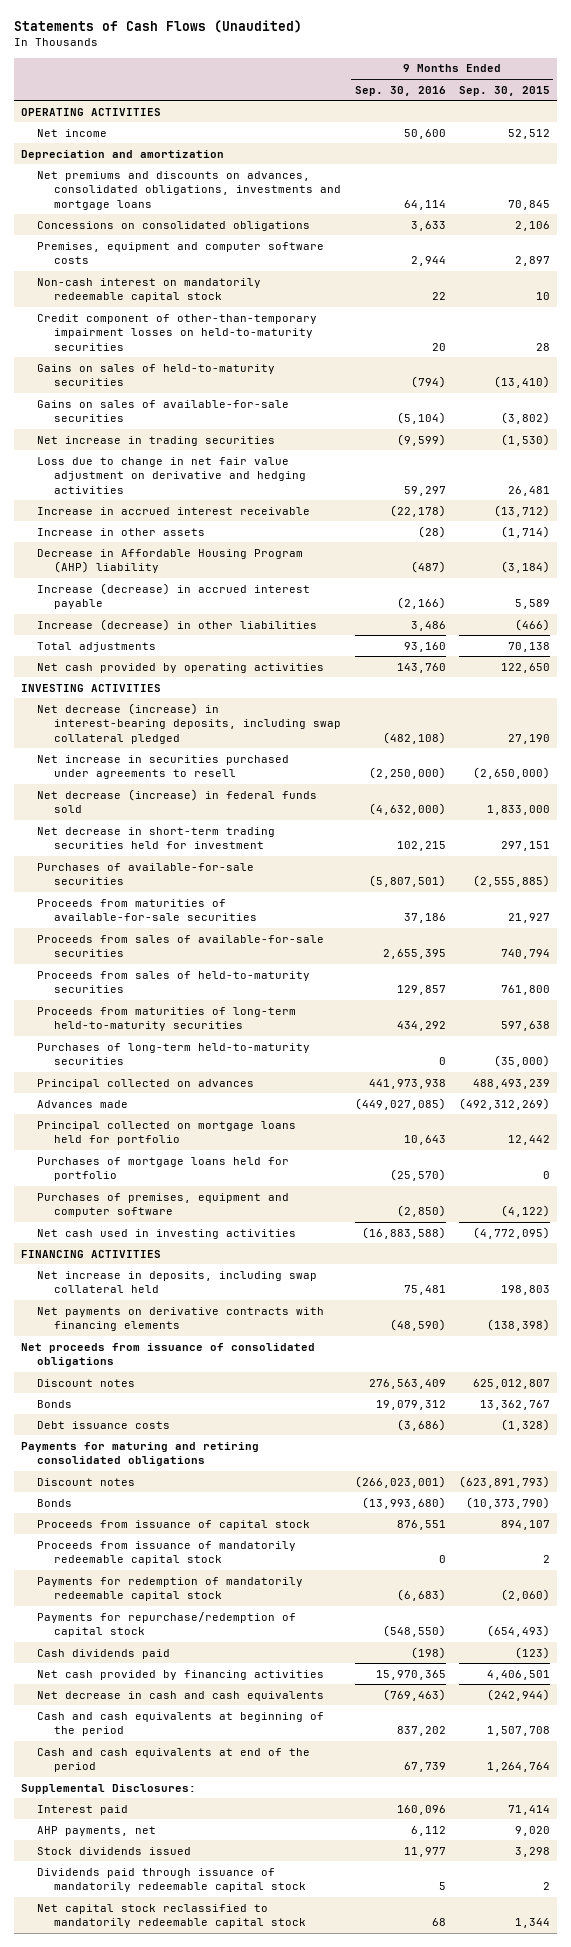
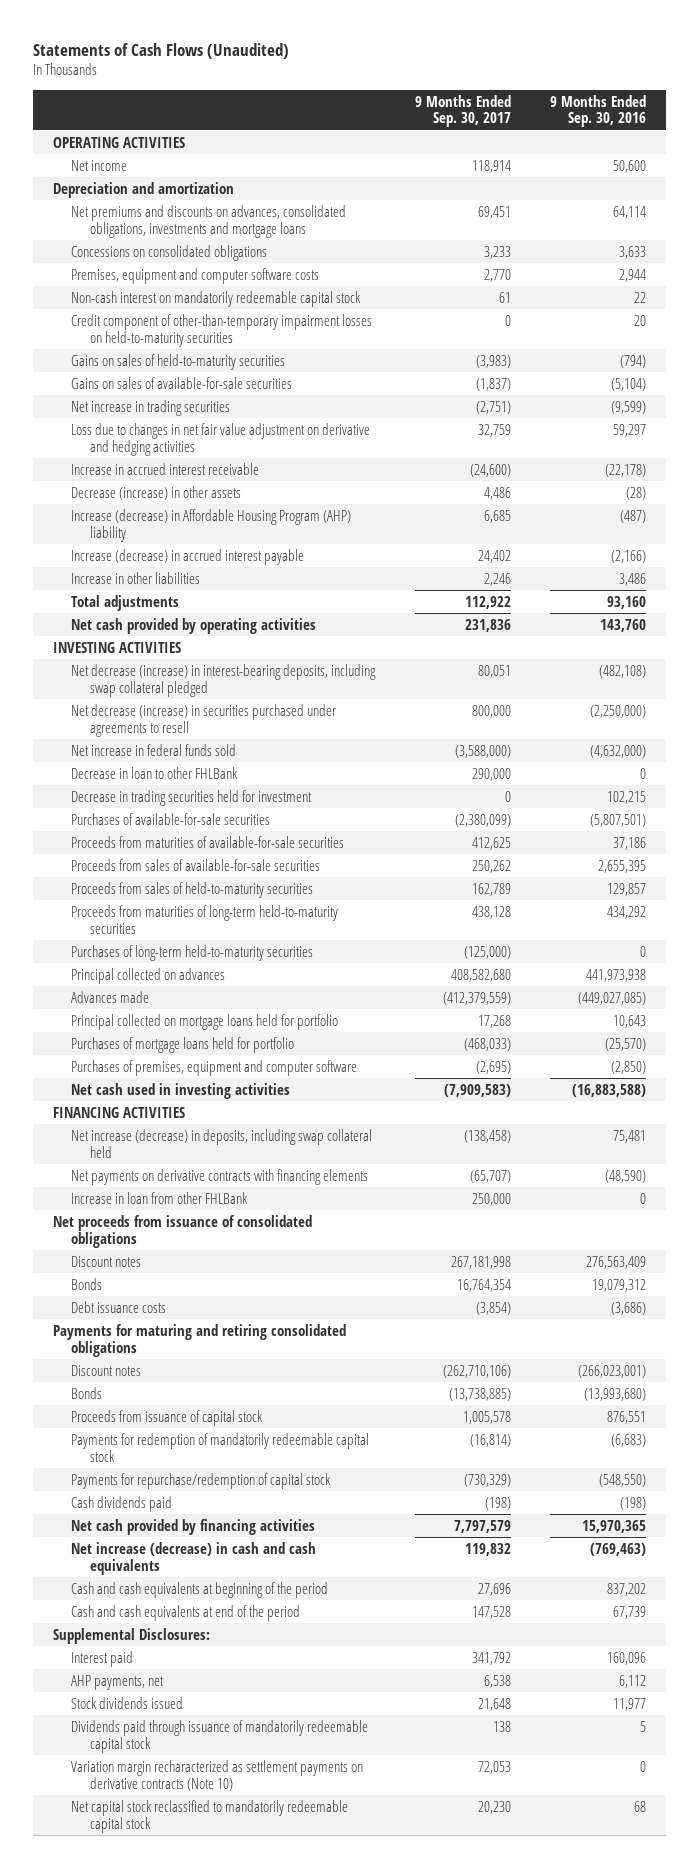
[459,85,551,96] Sep. 30, 2015 -> none
none -> [414,94,511,128] 9 Months Ended Sep. 30, 2017
[37,456,307,494] Loss due to change in net fair value adjustment on derivative and hedging activities -> [71,422,371,456] Loss due to changes in net fair value adjustment on derivative and hedging activities
[37,527,206,536] Increase in other assets -> [71,485,242,500] Decrease (increase) in other assets
[37,548,304,574] Decrease in Affordable Housing Program (AHP) liability -> [71,508,352,542] Increase (decrease) in Affordable Housing Program (AHP) liability
[37,618,318,631] Increase (decrease) in other liabilities -> [71,571,201,584] Increase in other liabilities
[37,754,290,780] Net increase in securities purchased under agreements to resell -> [71,703,337,737] Net decrease (increase) in securities purchased under agreements to resell
[37,788,318,814] Net decrease (increase) in federal funds sold -> [71,743,237,756] Net increase in federal funds sold
none -> [71,766,239,779] Decrease in loan to other FHLBank
[37,826,276,850] Net decrease in short-term trading securities held for investment -> [71,789,313,806] Decrease in trading securities held for investment
[37,1270,318,1294] Net increase in deposits, including swap collateral held -> [71,1128,373,1158] Net increase (decrease) in deposits, including swap collateral held
none -> [71,1191,249,1204] Increase in loan from other FHLBank
[37,1540,297,1566] Proceeds from issuance of mandatorily redeemable capital stock -> none
[37,1690,325,1701] Net decrease in cash and cash equivalents -> [71,1541,317,1575] Net increase (decrease) in cash and cash equivalents
none -> [71,1759,364,1791] Variation margin recharacterized as settlement payments on derivative contracts (Note 10)

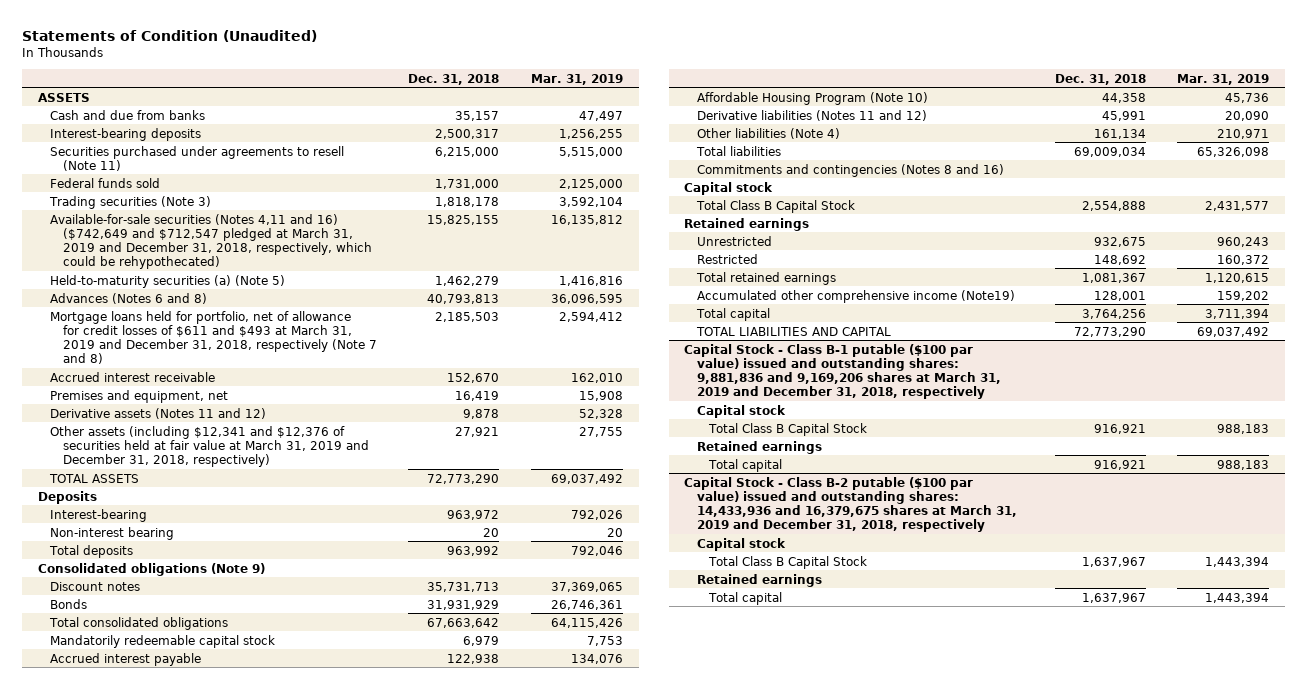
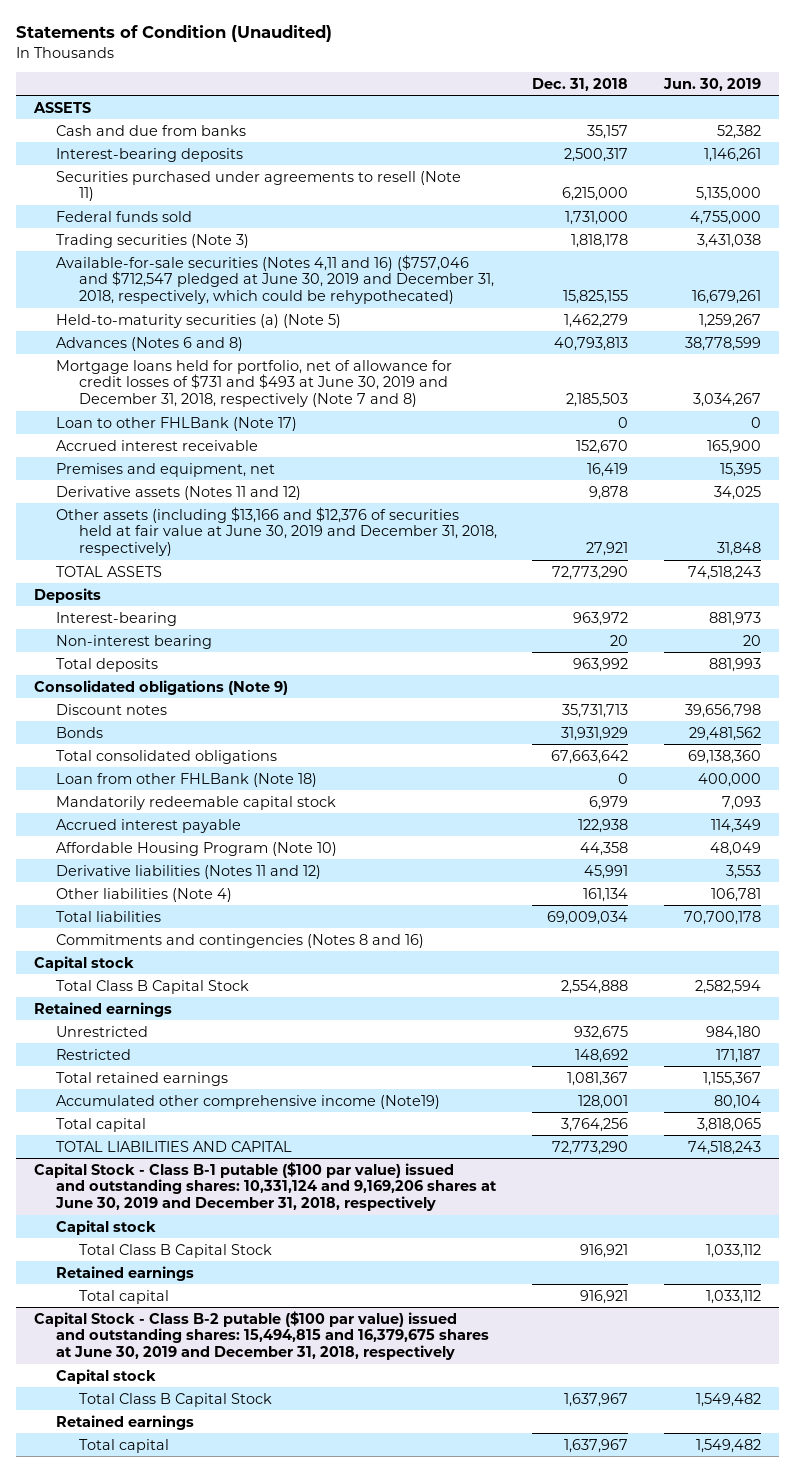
[530,73,623,85] Mar. 31, 2019 -> none
none -> [662,77,761,91] Jun. 30, 2019
[50,213,372,270] Available-for-sale securities (Notes 4,11 and 16) ($742,649 and $712,547 pledged at March 31, 2019 and December 31, 2018, respectively, which could be rehypothecated) -> [56,254,494,305] Available-for-sale securities (Notes 4,11 and 16) ($757,046 and $712,547 pledged at June 30, 2019 and December 31, 2018, respectively, which could be rehypothecated)
[50,310,377,365] Mortgage loans held for portfolio, net of allowance for credit losses of $611 and $493 at March 31, 2019 and December 31, 2018, respectively (Note 7 and 8) -> [56,359,453,408] Mortgage loans held for portfolio, net of allowance for credit losses of $731 and $493 at June 30, 2019 and December 31, 2018, respectively (Note 7 and 8)
none -> [56,416,298,431] Loan to other FHLBank (Note 17)
[50,425,369,467] Other assets (including $12,341 and $12,376 of securities held at fair value at March 31, 2019 and December 31, 2018, respectively) -> [56,506,497,557] Other assets (including $13,166 and $12,376 of securities held at fair value at June 30, 2019 and December 31, 2018, respectively)
none -> [56,772,318,787] Loan from other FHLBank (Note 18)
[684,343,1001,400] Capital Stock - Class B-1 putable ($100 par value) issued and outstanding shares: 9,881,836 and 9,169,206 shares at March 31, 2019 and December 31, 2018, respectively -> [33,1161,498,1212] Capital Stock - Class B-1 putable ($100 par value) issued and outstanding shares: 10,331,124 and 9,169,206 shares at June 30, 2019 and December 31, 2018, respectively
[684,476,1017,533] Capital Stock - Class B-2 putable ($100 par value) issued and outstanding shares: 14,433,936 and 16,379,675 shares at March 31, 2019 and December 31, 2018, respectively -> [33,1310,490,1361] Capital Stock - Class B-2 putable ($100 par value) issued and outstanding shares: 15,494,815 and 16,379,675 shares at June 30, 2019 and December 31, 2018, respectively

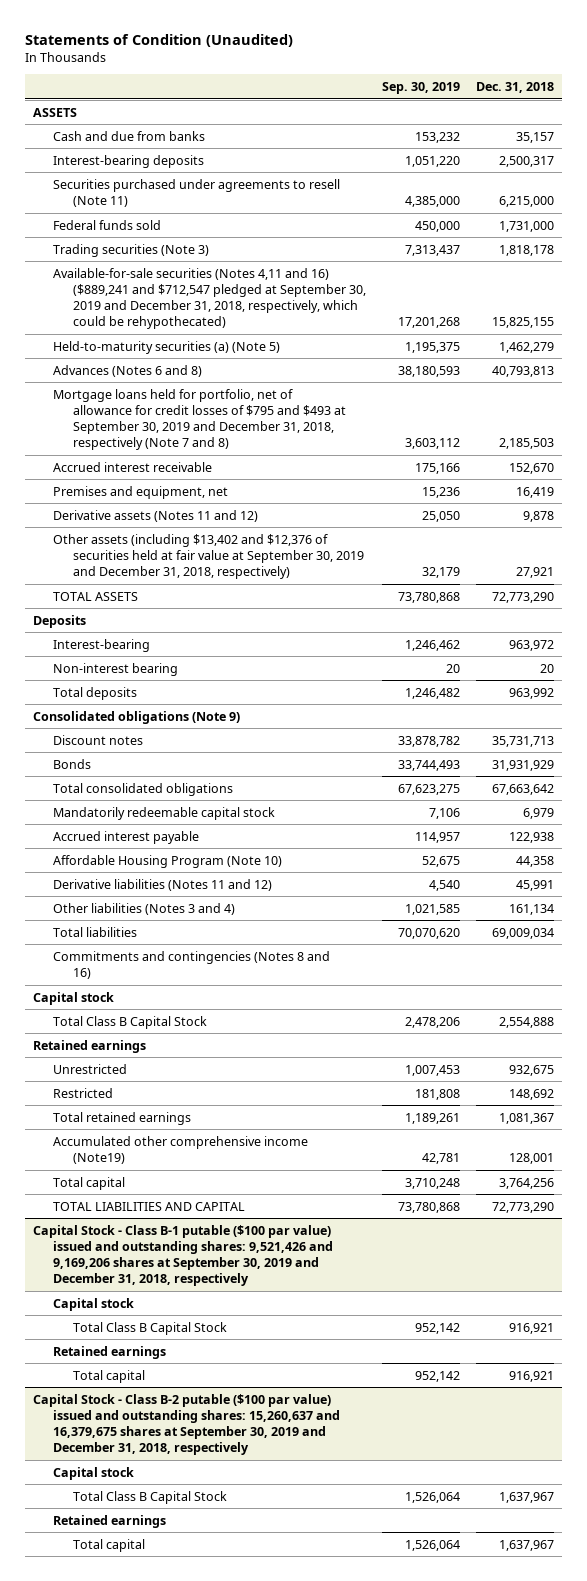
[662,77,761,91] Jun. 30, 2019 -> none
none -> [381,81,460,94] Sep. 30, 2019
[56,254,494,305] Available-for-sale securities (Notes 4,11 and 16) ($757,046 and $712,547 pledged at June 30, 2019 and December 31, 2018, respectively, which could be rehypothecated) -> [52,267,366,329] Available-for-sale securities (Notes 4,11 and 16) ($889,241 and $712,547 pledged at September 30, 2019 and December 31, 2018, respectively, which could be rehypothecated)
[56,416,298,431] Loan to other FHLBank (Note 17) -> none
[56,359,453,408] Mortgage loans held for portfolio, net of allowance for credit losses of $731 and $493 at June 30, 2019 and December 31, 2018, respectively (Note 7 and 8) -> [52,388,346,450] Mortgage loans held for portfolio, net of allowance for credit losses of $795 and $493 at September 30, 2019 and December 31, 2018, respectively (Note 7 and 8)
[56,506,497,557] Other assets (including $13,166 and $12,376 of securities held at fair value at June 30, 2019 and December 31, 2018, respectively) -> [52,533,364,579] Other assets (including $13,402 and $12,376 of securities held at fair value at September 30, 2019 and December 31, 2018, respectively)
[56,772,318,787] Loan from other FHLBank (Note 18) -> none
[56,887,233,902] Other liabilities (Note 4) -> [52,902,235,915] Other liabilities (Notes 3 and 4)
[33,1161,498,1212] Capital Stock - Class B-1 putable ($100 par value) issued and outstanding shares: 10,331,124 and 9,169,206 shares at June 30, 2019 and December 31, 2018, respectively -> [33,1224,333,1286] Capital Stock - Class B-1 putable ($100 par value) issued and outstanding shares: 9,521,426 and 9,169,206 shares at September 30, 2019 and December 31, 2018, respectively
[33,1310,490,1361] Capital Stock - Class B-2 putable ($100 par value) issued and outstanding shares: 15,494,815 and 16,379,675 shares at June 30, 2019 and December 31, 2018, respectively -> [33,1393,340,1455] Capital Stock - Class B-2 putable ($100 par value) issued and outstanding shares: 15,260,637 and 16,379,675 shares at September 30, 2019 and December 31, 2018, respectively

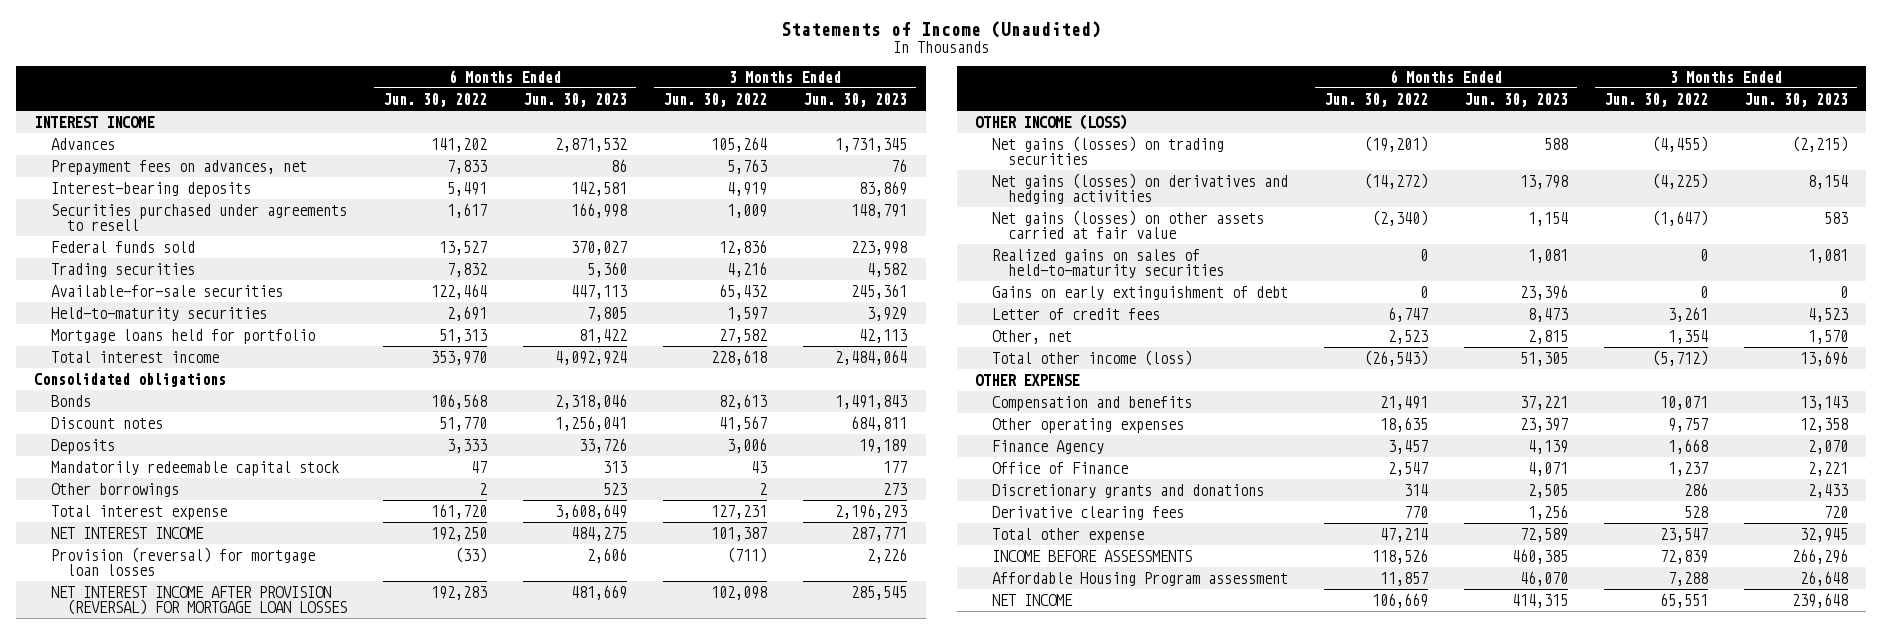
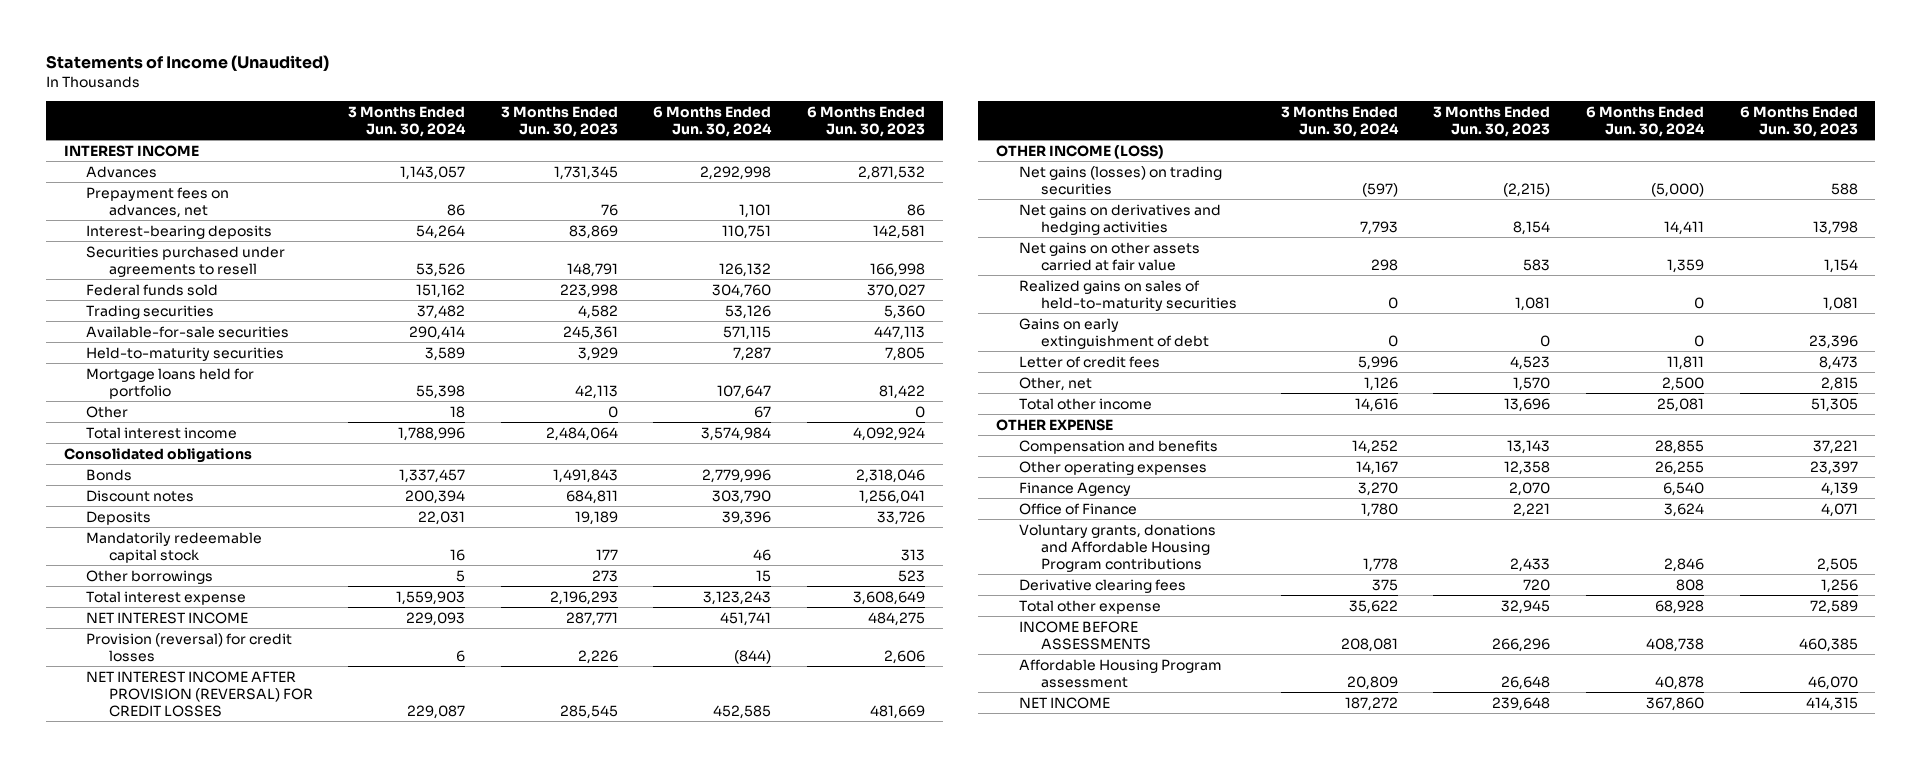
[383,92,488,107] Jun. 30, 2022 -> none
[663,92,768,107] Jun. 30, 2022 -> none
none -> [348,105,467,137] 3 Months Ended Jun. 30, 2024
none -> [653,105,773,137] 6 Months Ended Jun. 30, 2024
none -> [86,405,129,418] Other
[50,547,315,577] Provision (reversal) for mortgage loan losses -> [86,632,293,662] Provision (reversal) for credit losses
[50,586,348,616] NET INTEREST INCOME AFTER PROVISION (REVERSAL) FOR MORTGAGE LOAN LOSSES -> [86,670,313,717] NET INTEREST INCOME AFTER PROVISION (REVERSAL) FOR CREDIT LOSSES
[991,173,1288,205] Net gains (losses) on derivatives and hedging activities -> [1018,203,1221,235] Net gains on derivatives and hedging activities
[991,210,1264,240] Net gains (losses) on other assets carried at fair value -> [1018,241,1200,271] Net gains on other assets carried at fair value
[991,350,1192,367] Total other income (loss) -> [1018,397,1152,410] Total other income
[991,484,1264,499] Discretionary grants and donations -> [1018,523,1216,572] Voluntary grants, donations and Affordable Housing Program contributions

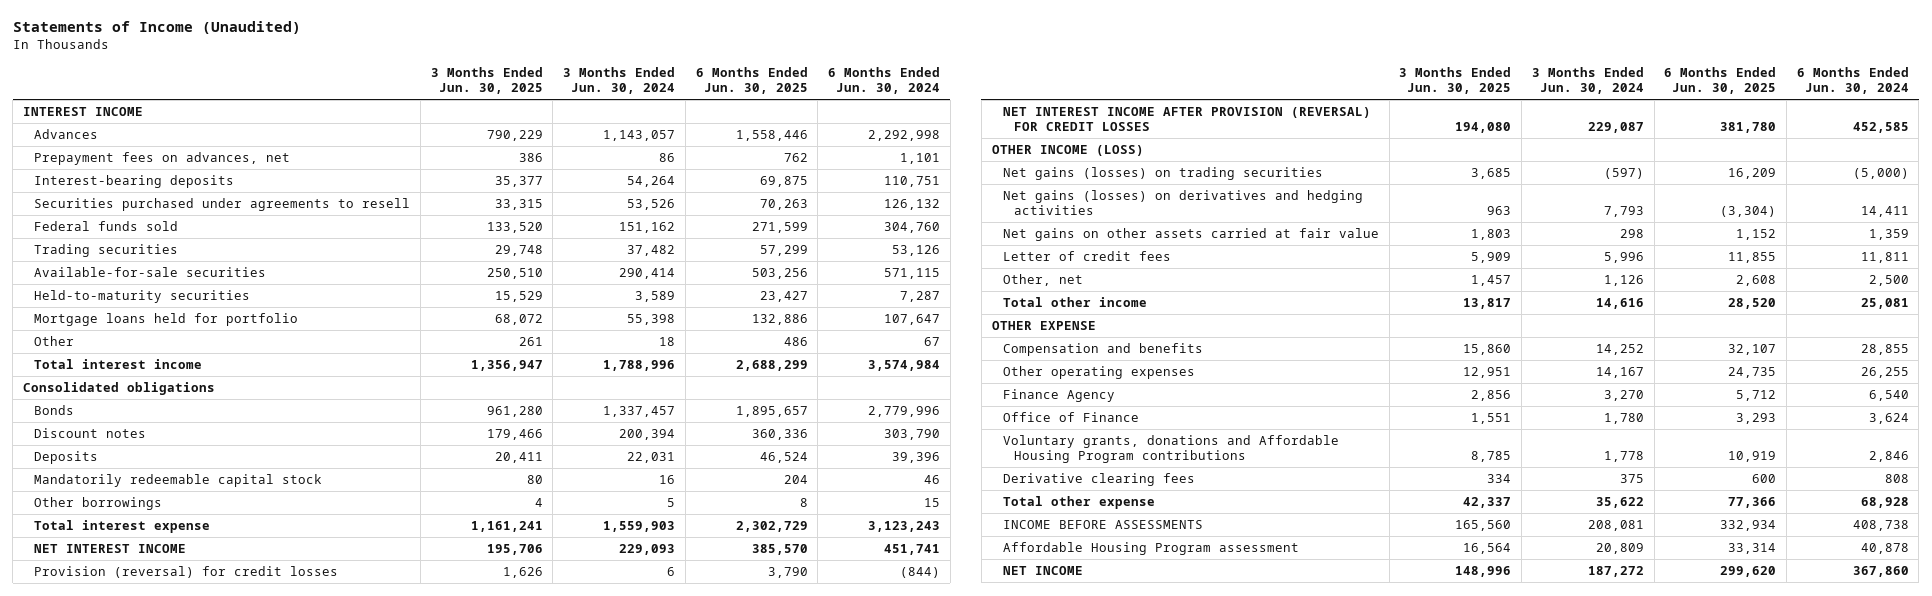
[500,105,618,137] 3 Months Ended Jun. 30, 2023 -> none
[807,105,926,137] 6 Months Ended Jun. 30, 2023 -> none
none -> [430,66,543,95] 3 Months Ended Jun. 30, 2025
none -> [695,66,808,95] 6 Months Ended Jun. 30, 2025
[1018,203,1221,235] Net gains on derivatives and hedging activities -> [1002,189,1363,216] Net gains (losses) on derivatives and hedging activities
[1018,279,1238,311] Realized gains on sales of held-to-maturity securities -> none
[1018,317,1210,349] Gains on early extinguishment of debt -> none

